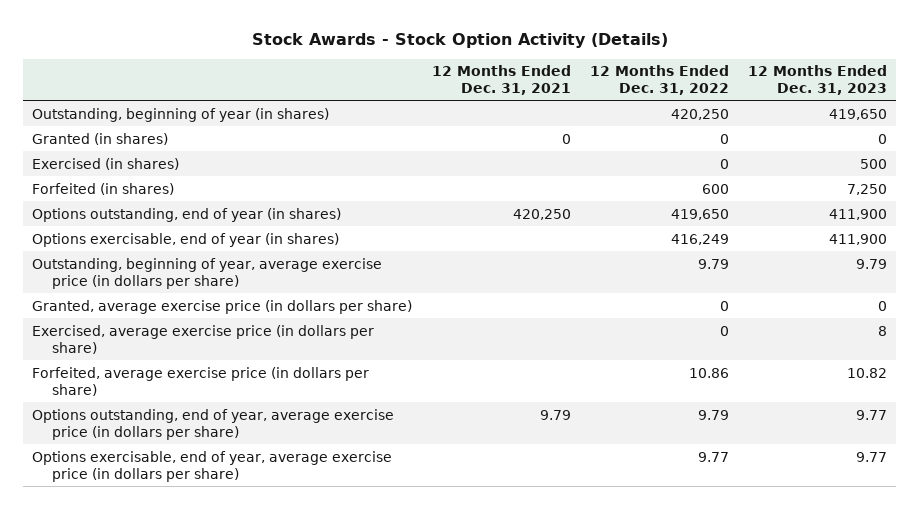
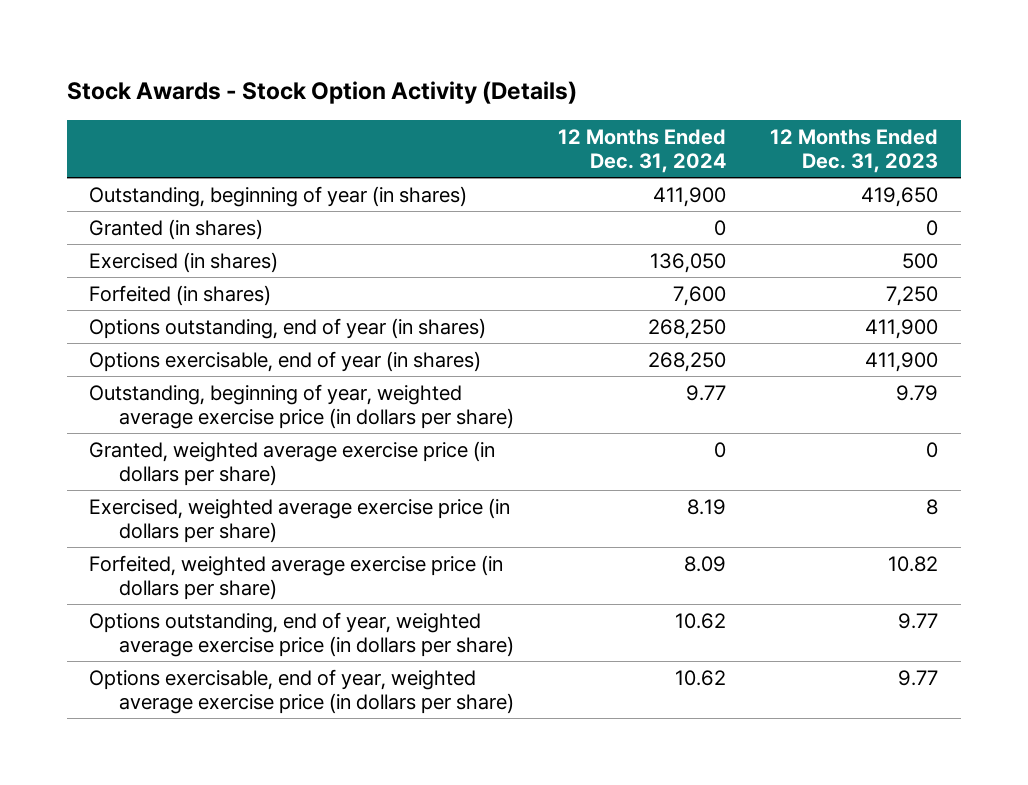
[431,65,571,96] 12 Months Ended Dec. 31, 2021 -> none
[589,65,729,96] 12 Months Ended Dec. 31, 2022 -> none
none -> [558,128,727,174] 12 Months Ended Dec. 31, 2024
[32,257,383,289] Outstanding, beginning of year, average exercise price (in dollars per share) -> [89,383,514,430] Outstanding, beginning of year, weighted average exercise price (in dollars per share)
[32,299,413,314] Granted, average exercise price (in dollars per share) -> [89,440,496,487] Granted, weighted average exercise price (in dollars per share)
[32,324,375,354] Exercised, average exercise price (in dollars per share) -> [89,497,511,544] Exercised, weighted average exercise price (in dollars per share)
[32,366,370,396] Forfeited, average exercise price (in dollars per share) -> [89,554,504,601] Forfeited, weighted average exercise price (in dollars per share)
[32,408,395,440] Options outstanding, end of year, average exercise price (in dollars per share) -> [89,611,514,658] Options outstanding, end of year, weighted average exercise price (in dollars per share)
[32,450,393,482] Options exercisable, end of year, average exercise price (in dollars per share) -> [89,668,514,715] Options exercisable, end of year, weighted average exercise price (in dollars per share)

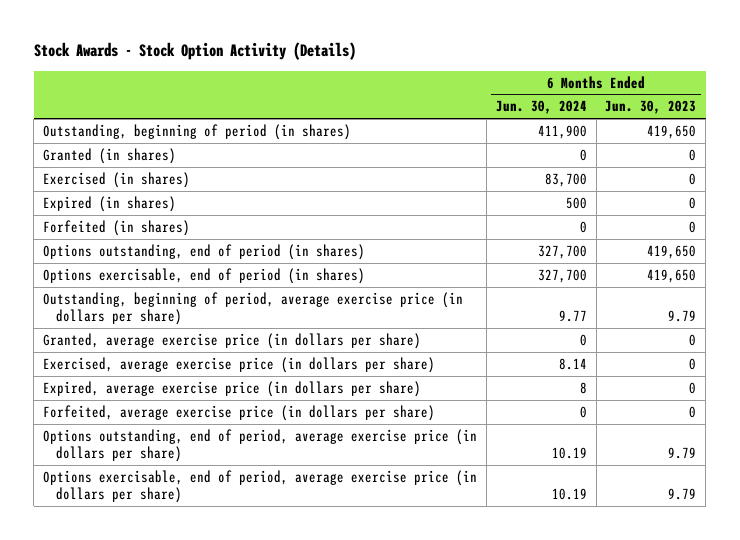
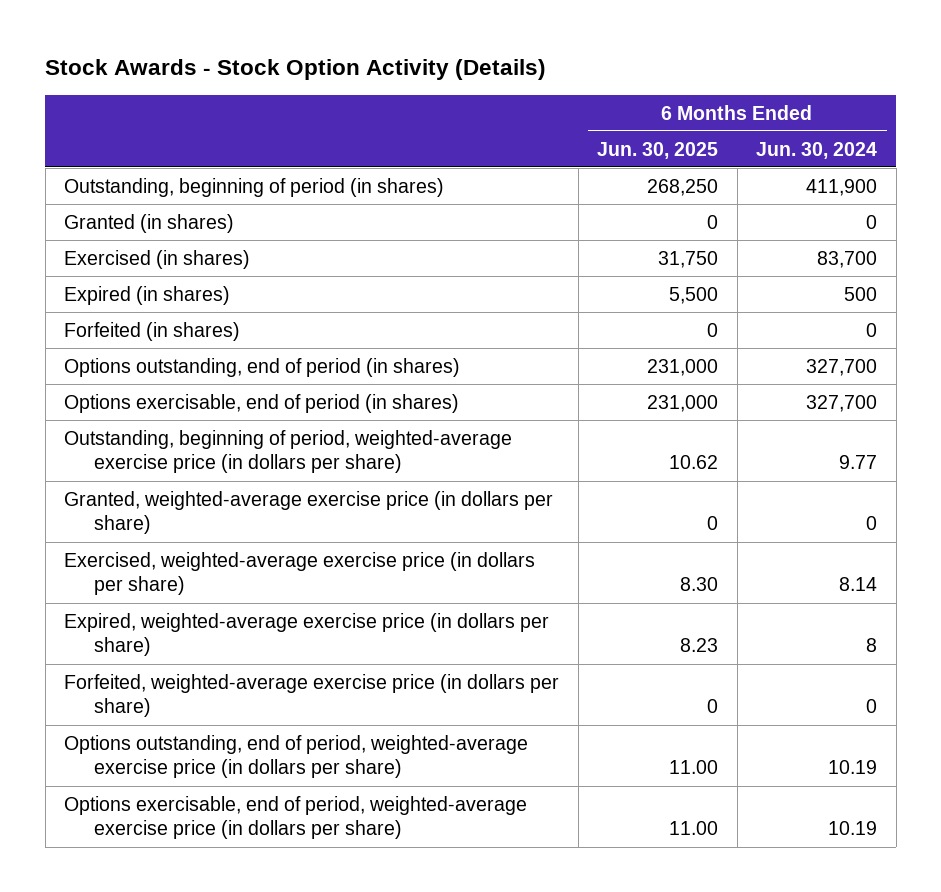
[605,100,697,115] Jun. 30, 2023 -> none
none -> [597,141,719,159] Jun. 30, 2025
[43,291,464,326] Outstanding, beginning of period, average exercise price (in dollars per share) -> [64,429,513,474] Outstanding, beginning of period, weighted-average exercise price (in dollars per share)
[43,332,422,349] Granted, average exercise price (in dollars per share) -> [64,490,554,535] Granted, weighted-average exercise price (in dollars per share)
[43,356,436,373] Exercised, average exercise price (in dollars per share) -> [64,551,536,596] Exercised, weighted-average exercise price (in dollars per share)
[43,380,422,397] Expired, average exercise price (in dollars per share) -> [64,612,550,657] Expired, weighted-average exercise price (in dollars per share)
[43,404,436,421] Forfeited, average exercise price (in dollars per share) -> [64,673,560,718] Forfeited, weighted-average exercise price (in dollars per share)
[43,428,478,463] Options outstanding, end of period, average exercise price (in dollars per share) -> [64,734,529,779] Options outstanding, end of period, weighted-average exercise price (in dollars per share)
[43,469,478,504] Options exercisable, end of period, average exercise price (in dollars per share) -> [64,795,528,840] Options exercisable, end of period, weighted-average exercise price (in dollars per share)

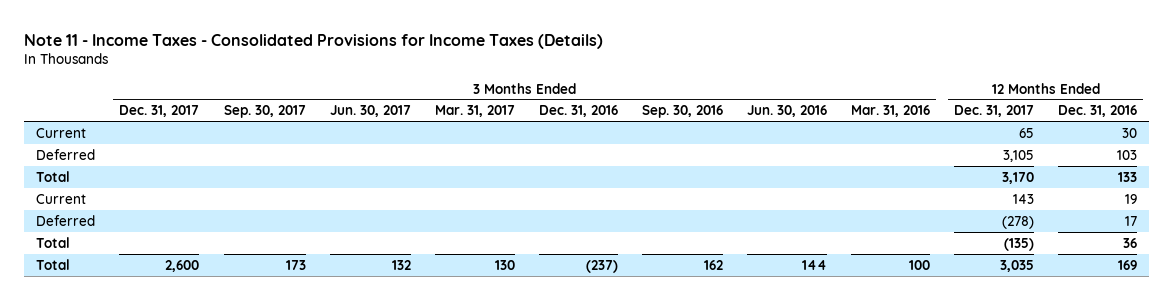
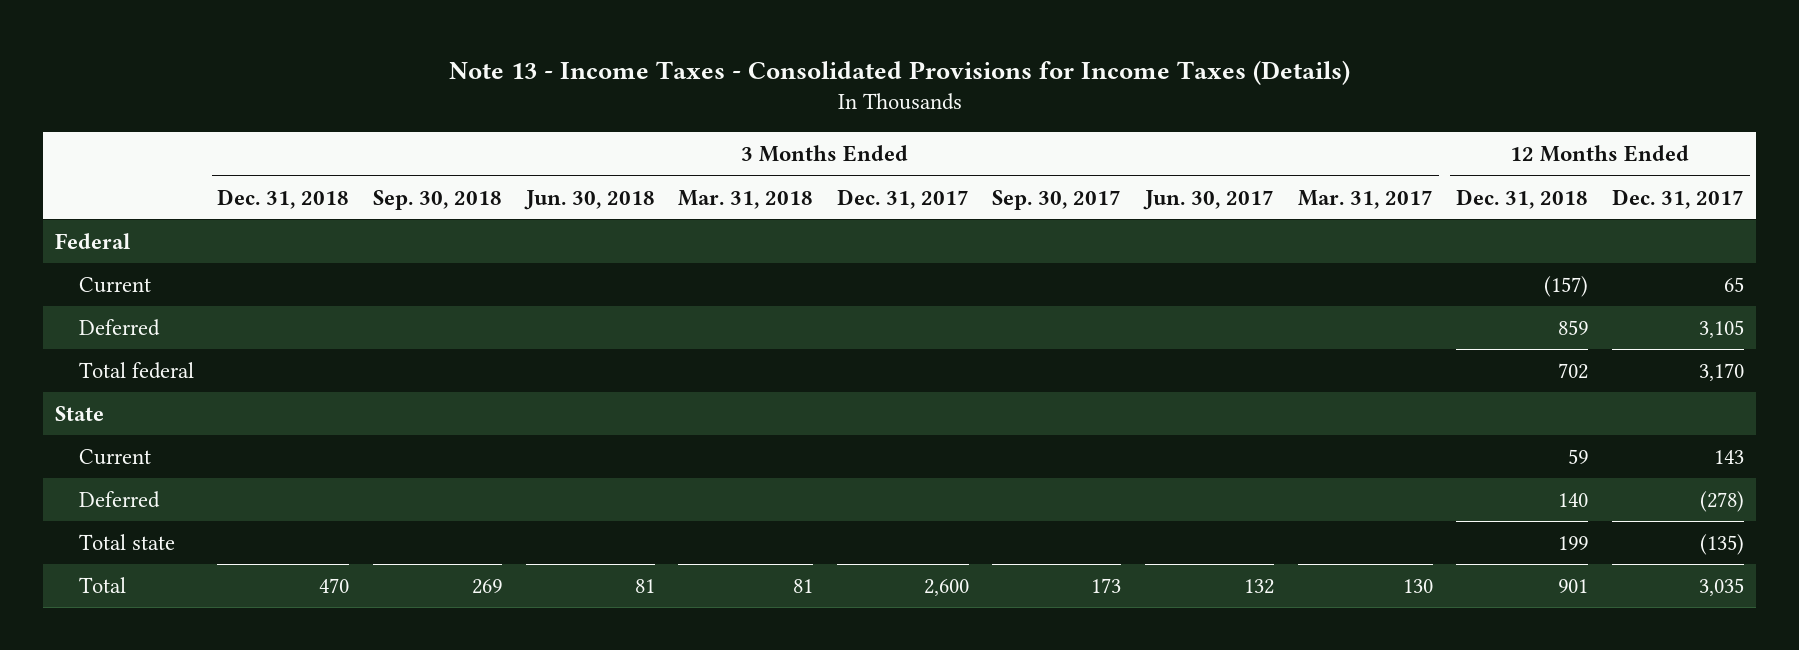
[24,33,604,49] Note 11 - Income Taxes - Consolidated Provisions for Income Taxes (Details) -> [448,59,1350,85] Note 13 - Income Taxes - Consolidated Provisions for Income Taxes (Details)
[538,105,618,118] Dec. 31, 2016 -> none
[641,105,723,119] Sep. 30, 2016 -> none
[746,105,827,118] Jun. 30, 2016 -> none
[851,105,931,118] Mar. 31, 2016 -> none
[1058,105,1138,118] Dec. 31, 2016 -> none
none -> [217,188,350,209] Dec. 31, 2018
none -> [373,189,503,210] Sep. 30, 2018
none -> [523,189,655,210] Jun. 30, 2018
none -> [678,189,814,209] Mar. 31, 2018
none -> [1456,188,1589,209] Dec. 31, 2018
none -> [55,233,132,250] Federal
[36,170,71,182] Total -> [78,362,194,380] Total federal
none -> [55,406,105,422] State
[36,236,71,248] Total -> [78,534,175,551] Total state

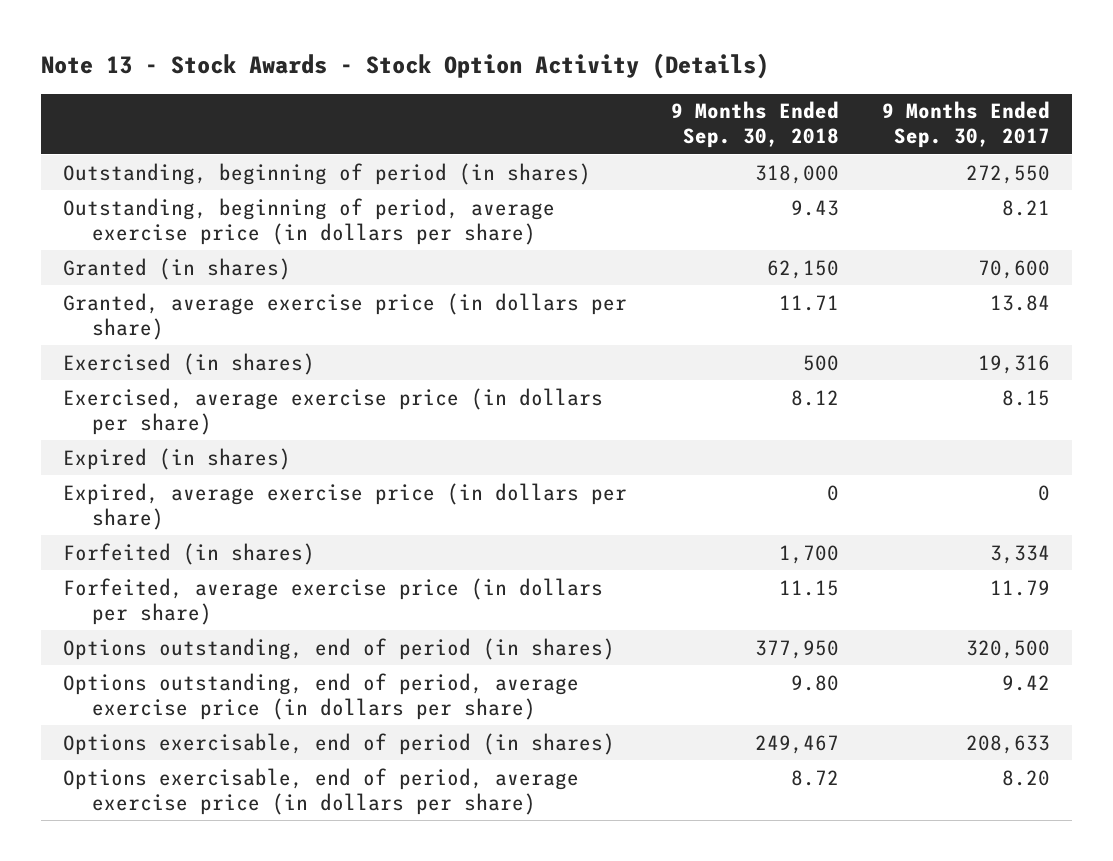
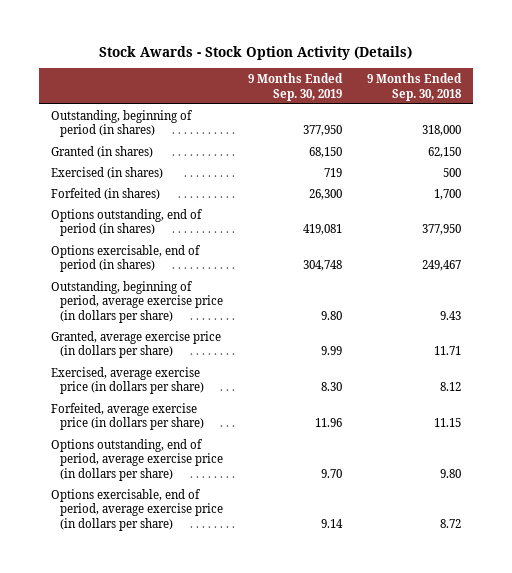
[41,53,770,80] Note 13 - Stock Awards - Stock Option Activity (Details) -> [98,45,412,60] Stock Awards - Stock Option Activity (Details)
[881,101,1050,149] 9 Months Ended Sep. 30, 2017 -> none
none -> [247,72,343,101] 9 Months Ended Sep. 30, 2019
[63,447,292,470] Expired (in shares) -> none
[63,482,628,530] Expired, average exercise price (in dollars per share) -> none
[63,197,556,245] Outstanding, beginning of period, average exercise price (in dollars per share) -> [50,280,223,324] Outstanding, beginning of period, average exercise price (in dollars per share)
[63,292,628,340] Granted, average exercise price (in dollars per share) -> [50,330,221,359] Granted, average exercise price (in dollars per share)
[63,387,604,435] Exercised, average exercise price (in dollars per share) -> [50,366,204,395] Exercised, average exercise price (in dollars per share)
[63,577,604,625] Forfeited, average exercise price (in dollars per share) -> [50,402,204,431] Forfeited, average exercise price (in dollars per share)
[63,672,580,720] Options outstanding, end of period, average exercise price (in dollars per share) -> [50,438,223,482] Options outstanding, end of period, average exercise price (in dollars per share)

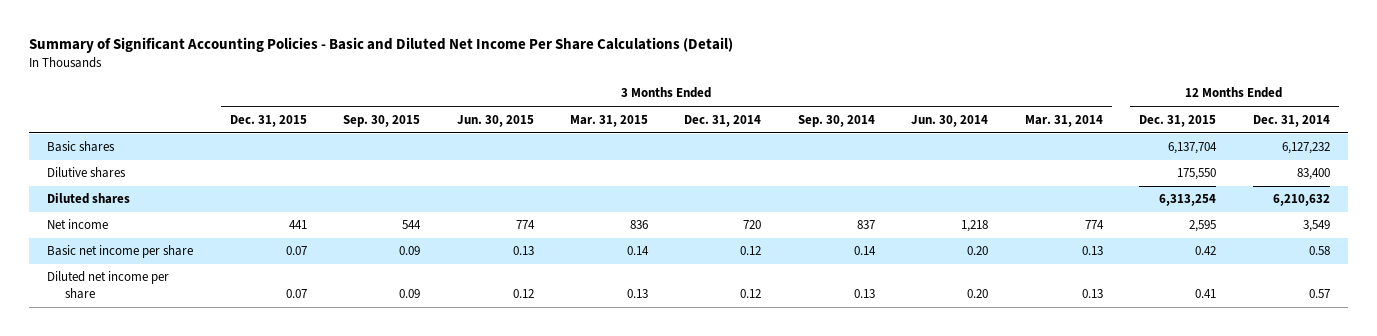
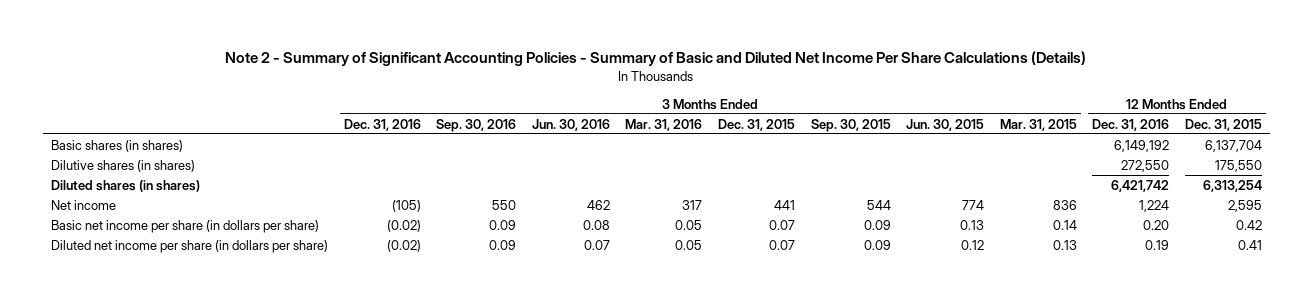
[29,37,734,54] Summary of Significant Accounting Policies - Basic and Diluted Net Income Per Share Calculations (Detail) -> [225,51,1087,67] Note 2 - Summary of Significant Accounting Policies - Summary of Basic and Diluted Net Income Per Share Calculations (Details)
[684,114,762,127] Dec. 31, 2014 -> none
[797,114,875,127] Sep. 30, 2014 -> none
[911,114,989,127] Jun. 30, 2014 -> none
[1024,114,1103,127] Mar. 31, 2014 -> none
[1252,114,1330,127] Dec. 31, 2014 -> none
none -> [343,118,421,131] Dec. 31, 2016
none -> [436,118,517,132] Sep. 30, 2016
none -> [531,118,610,131] Jun. 30, 2016
none -> [625,118,703,131] Mar. 31, 2016
none -> [1092,118,1170,131] Dec. 31, 2016
[47,141,116,153] Basic shares -> [51,139,184,152] Basic shares (in shares)
[47,167,127,179] Dilutive shares -> [51,159,196,172] Dilutive shares (in shares)
[47,193,131,205] Diluted shares -> [51,179,201,192] Diluted shares (in shares)
[47,245,194,259] Basic net income per share -> [51,219,320,233] Basic net income per share (in dollars per share)
[47,271,170,299] Diluted net income per share -> [51,239,329,253] Diluted net income per share (in dollars per share)

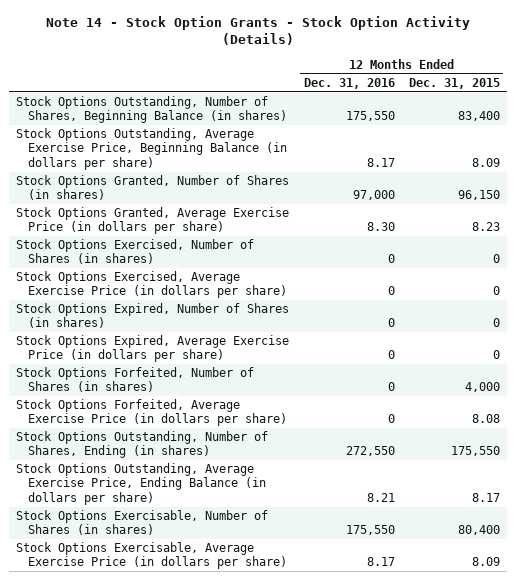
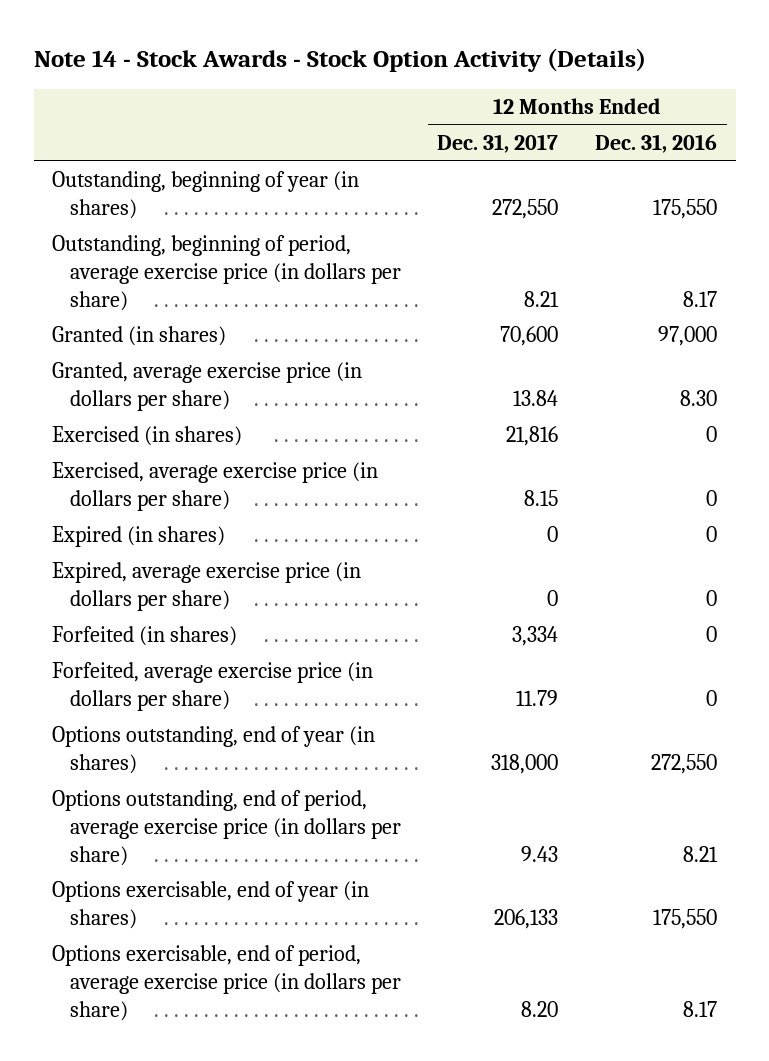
[46,15,471,46] Note 14 - Stock Option Grants - Stock Option Activity (Details) -> [33,48,646,73] Note 14 - Stock Awards - Stock Option Activity (Details)
[408,77,500,89] Dec. 31, 2015 -> none
none -> [437,134,559,154] Dec. 31, 2017
[16,96,287,124] Stock Options Outstanding, Number of Shares, Beginning Balance (in shares) -> [52,171,360,220] Outstanding, beginning of year (in shares)
[16,128,287,170] Stock Options Outstanding, Average Exercise Price, Beginning Balance (in dollars per share) -> [52,235,401,311] Outstanding, beginning of period, average exercise price (in dollars per share)
[16,175,290,201] Stock Options Granted, Number of Shares (in shares) -> [52,326,227,347] Granted (in shares)
[16,207,290,235] Stock Options Granted, Average Exercise Price (in dollars per share) -> [52,362,363,412] Granted, average exercise price (in dollars per share)
[16,239,255,265] Stock Options Exercised, Number of Shares (in shares) -> [52,426,243,447] Exercised (in shares)
[16,271,287,299] Stock Options Exercised, Average Exercise Price (in dollars per share) -> [52,462,379,512] Exercised, average exercise price (in dollars per share)
[16,303,290,329] Stock Options Expired, Number of Shares (in shares) -> [52,526,226,548] Expired (in shares)
[16,335,290,363] Stock Options Expired, Average Exercise Price (in dollars per share) -> [52,562,362,612] Expired, average exercise price (in dollars per share)
[16,367,255,393] Stock Options Forfeited, Number of Shares (in shares) -> [52,626,238,647] Forfeited (in shares)
[16,399,287,427] Stock Options Forfeited, Average Exercise Price (in dollars per share) -> [52,662,374,712] Forfeited, average exercise price (in dollars per share)
[16,431,269,459] Stock Options Outstanding, Number of Shares, Ending (in shares) -> [52,726,376,775] Options outstanding, end of year (in shares)
[16,463,266,505] Stock Options Outstanding, Average Exercise Price, Ending Balance (in dollars per share) -> [52,790,401,866] Options outstanding, end of period, average exercise price (in dollars per share)
[16,510,269,536] Stock Options Exercisable, Number of Shares (in shares) -> [52,881,370,930] Options exercisable, end of year (in shares)
[16,542,287,570] Stock Options Exercisable, Average Exercise Price (in dollars per share) -> [52,945,401,1021] Options exercisable, end of period, average exercise price (in dollars per share)

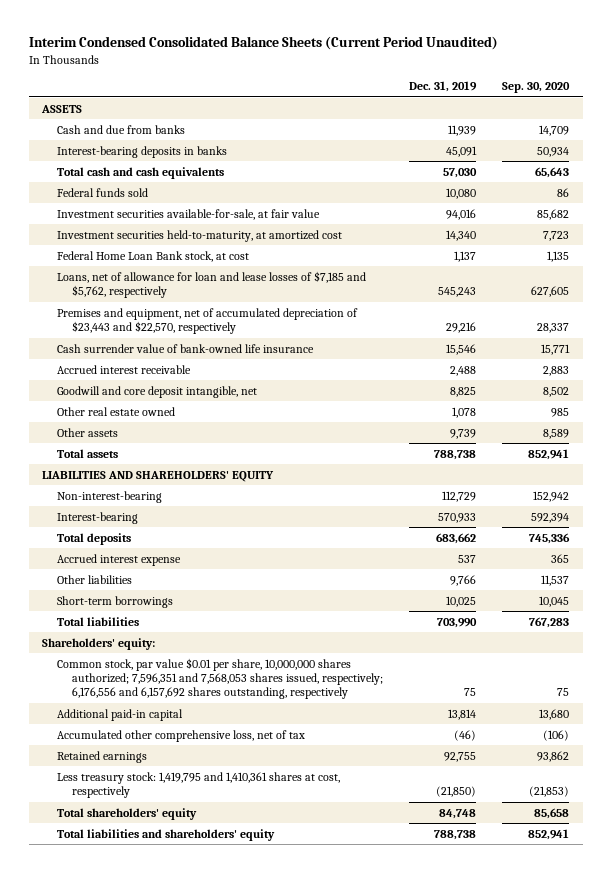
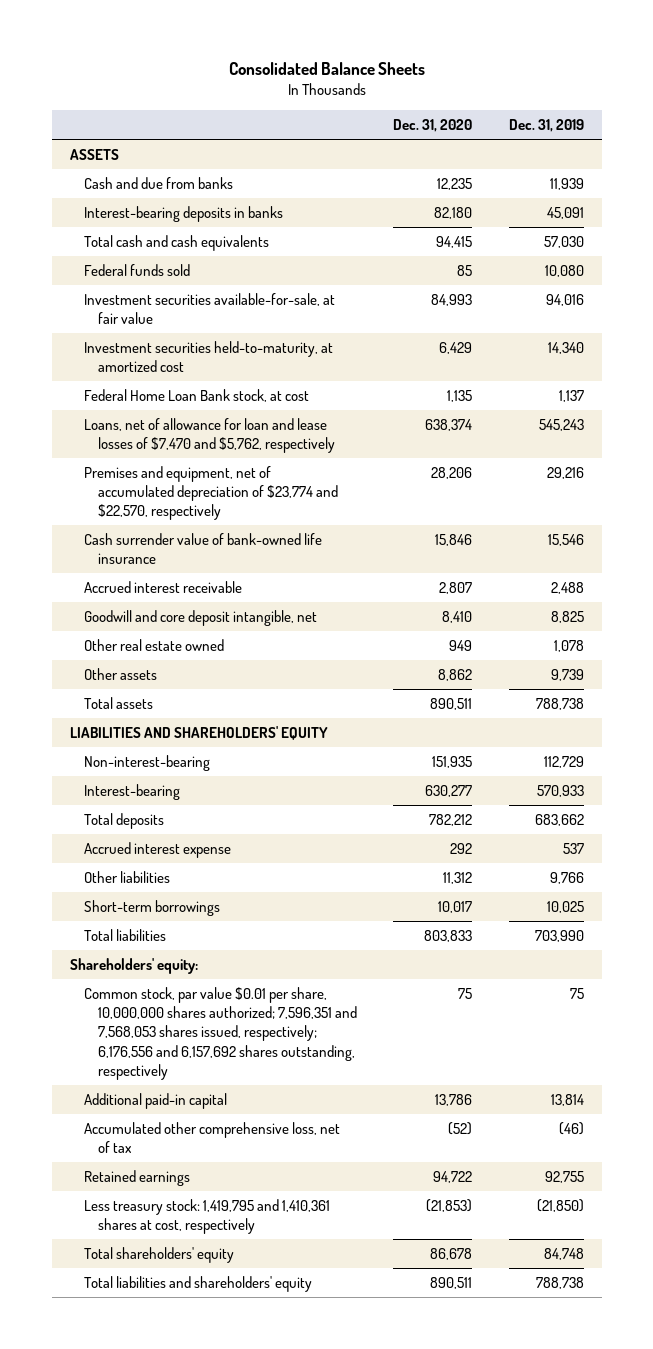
[28,36,498,51] Interim Condensed Consolidated Balance Sheets (Current Period Unaudited) -> [228,62,425,76] Consolidated Balance Sheets
[502,82,571,94] Sep. 30, 2020 -> none
none -> [393,119,473,133] Dec. 31, 2020
[56,270,366,299] Loans, net of allowance for loan and lease losses of $7,185 and $5,762, respectively -> [84,417,336,454] Loans, net of allowance for loan and lease losses of $7,470 and $5,762, respectively
[56,307,358,335] Premises and equipment, net of accumulated depreciation of $23,443 and $22,570, respectively -> [84,465,339,521] Premises and equipment, net of accumulated depreciation of $23,774 and $22,570, respectively

